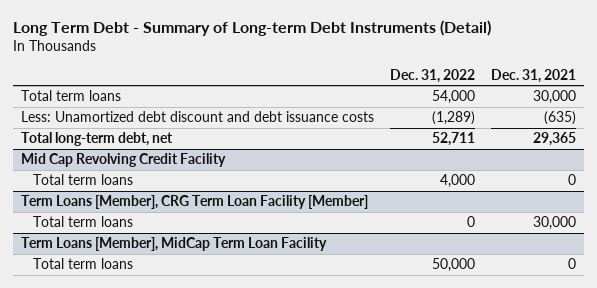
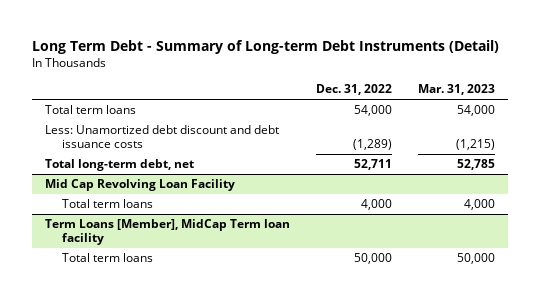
[490,68,576,83] Dec. 31, 2021 -> none
none -> [418,84,496,96] Mar. 31, 2023
[20,153,226,168] Mid Cap Revolving Credit Facility -> [44,179,235,192] Mid Cap Revolving Loan Facility
[20,195,368,210] Term Loans [Member], CRG Term Loan Facility [Member] -> none
[33,216,134,228] Total term loans -> none
[20,237,327,252] Term Loans [Member], MidCap Term Loan Facility -> [44,219,290,246] Term Loans [Member], MidCap Term loan facility

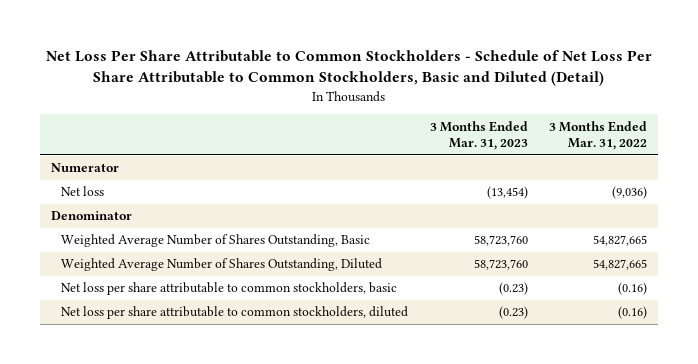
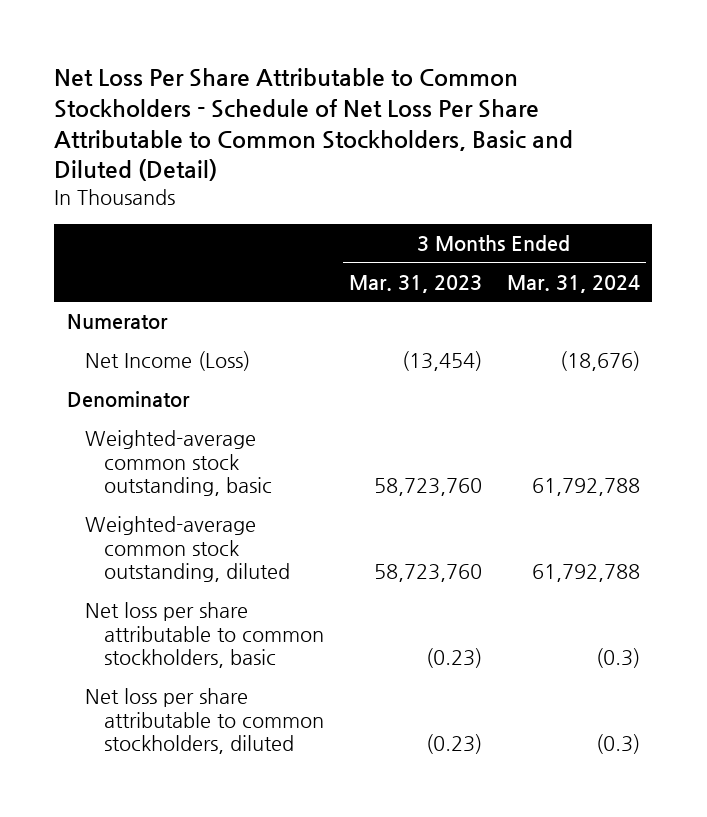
[549,120,648,151] 3 Months Ended Mar. 31, 2022 -> none
none -> [506,274,640,293] Mar. 31, 2024
[60,186,104,197] Net loss -> [85,351,251,372] Net Income (Loss)
[60,234,370,248] Weighted Average Number of Shares Outstanding, Basic -> [85,430,273,497] Weighted-average common stock outstanding, basic
[60,258,382,272] Weighted Average Number of Shares Outstanding, Diluted -> [85,516,291,583] Weighted-average common stock outstanding, diluted

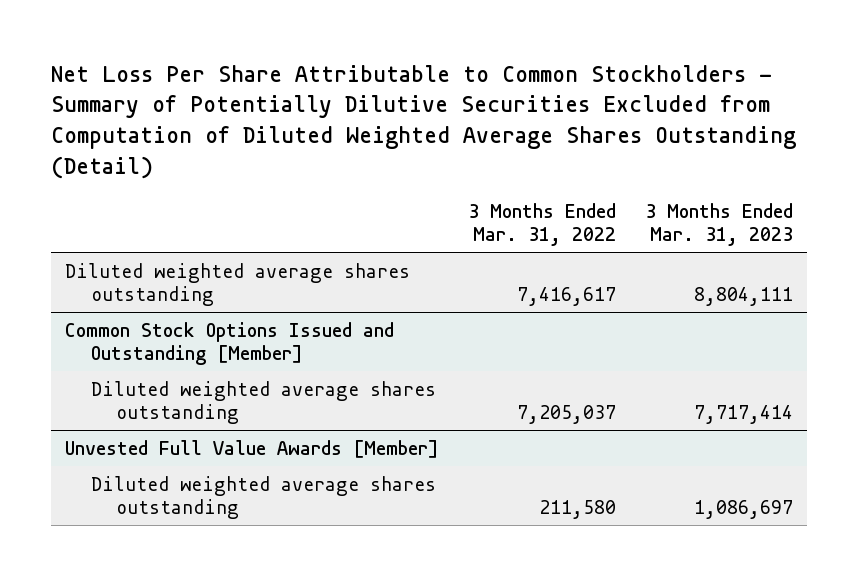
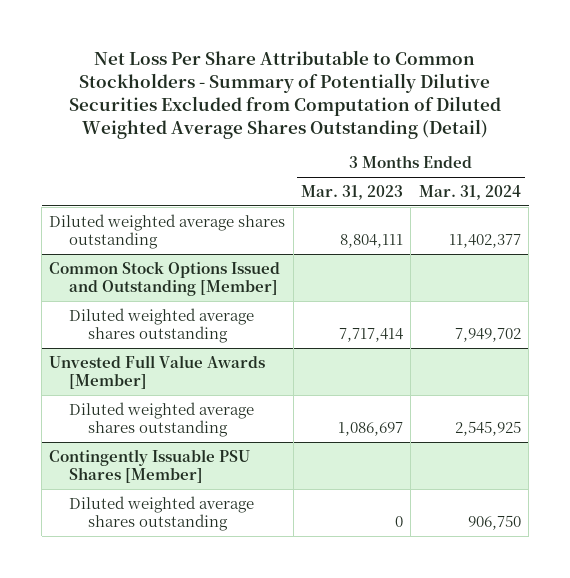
[468,202,617,247] 3 Months Ended Mar. 31, 2022 -> none
none -> [418,184,521,200] Mar. 31, 2024
none -> [49,448,251,483] Contingently Issuable PSU Shares [Member]
none -> [68,495,254,531] Diluted weighted average shares outstanding

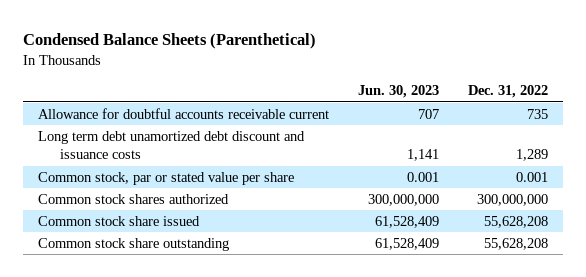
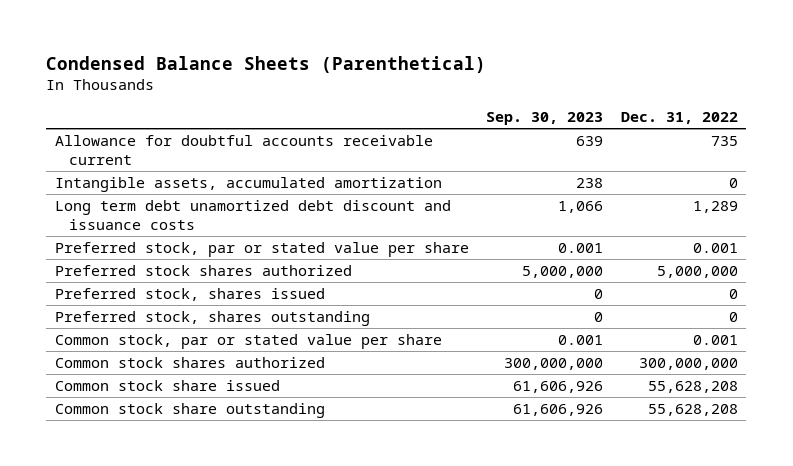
[357,85,439,99] Jun. 30, 2023 -> none
none -> [486,112,604,126] Sep. 30, 2023
none -> [54,176,442,192] Intangible assets, accumulated amortization
none -> [54,241,469,257] Preferred stock, par or stated value per share
none -> [54,264,352,276] Preferred stock shares authorized
none -> [54,287,325,301] Preferred stock, shares issued
none -> [54,310,370,326] Preferred stock, shares outstanding

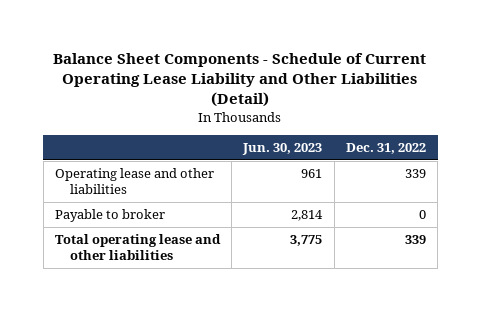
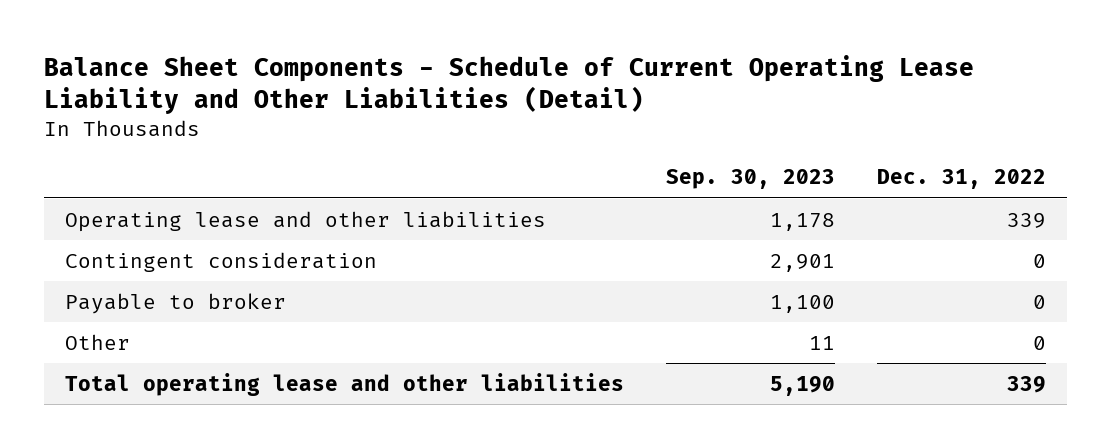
[242,143,323,156] Jun. 30, 2023 -> none
none -> [666,169,836,190] Sep. 30, 2023
none -> [64,251,377,272] Contingent consideration
none -> [64,333,130,350] Other

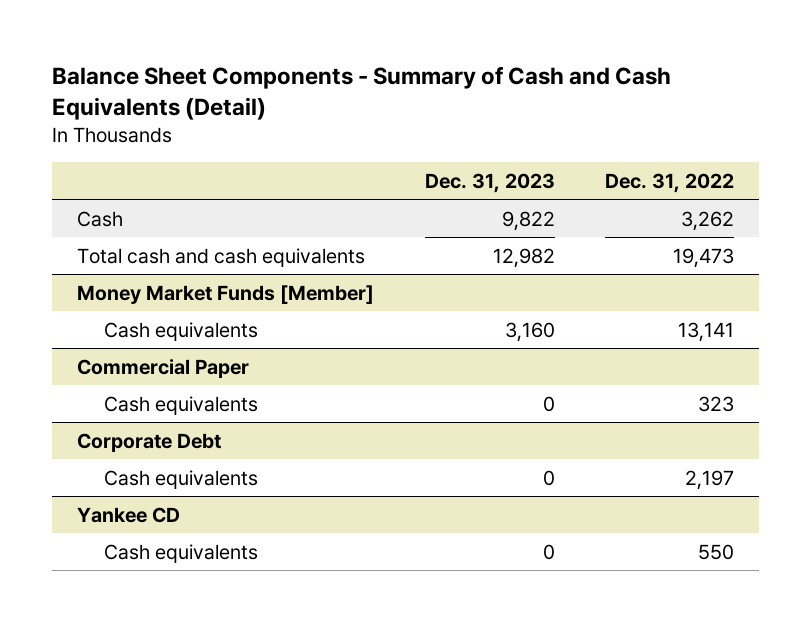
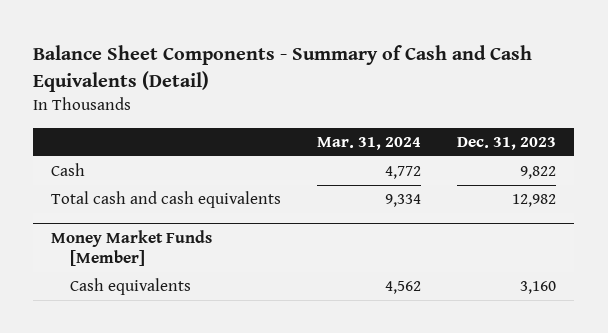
[604,172,734,193] Dec. 31, 2022 -> none
none -> [317,136,422,150] Mar. 31, 2024
[77,358,250,378] Commercial Paper -> none
[104,395,259,415] Cash equivalents -> none
[77,432,222,452] Corporate Debt -> none
[104,469,259,489] Cash equivalents -> none
[77,506,181,523] Yankee CD -> none
[104,543,259,563] Cash equivalents -> none

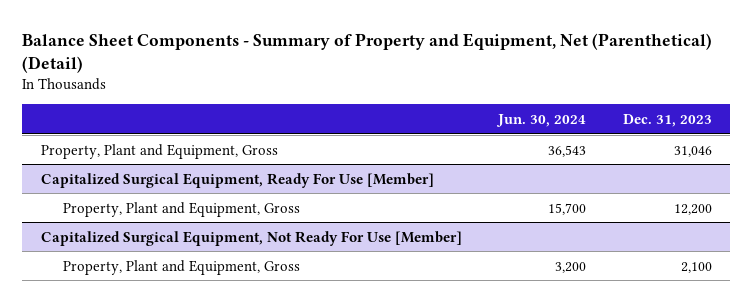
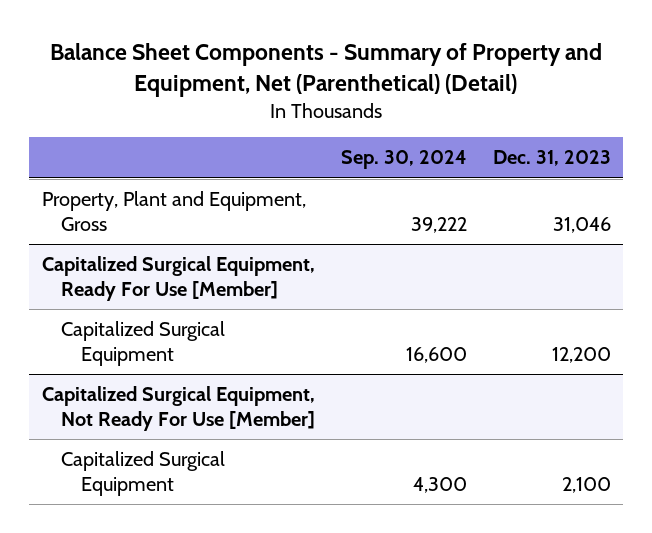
[496,113,587,127] Jun. 30, 2024 -> none
none -> [341,150,468,170] Sep. 30, 2024
[63,201,301,217] Property, Plant and Equipment, Gross -> [61,321,226,367] Capitalized Surgical Equipment
[63,259,301,275] Property, Plant and Equipment, Gross -> none
none -> [61,451,226,497] Capitalized Surgical Equipment

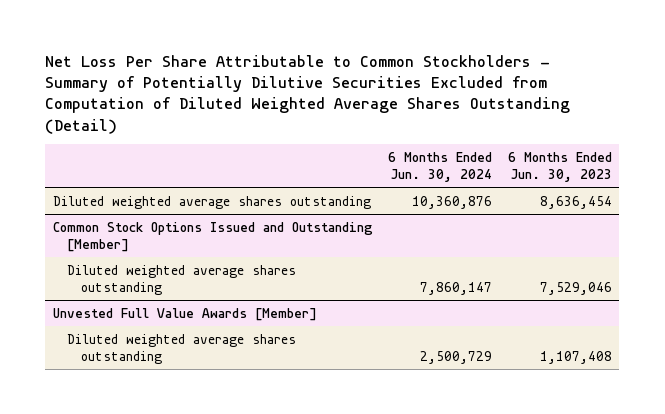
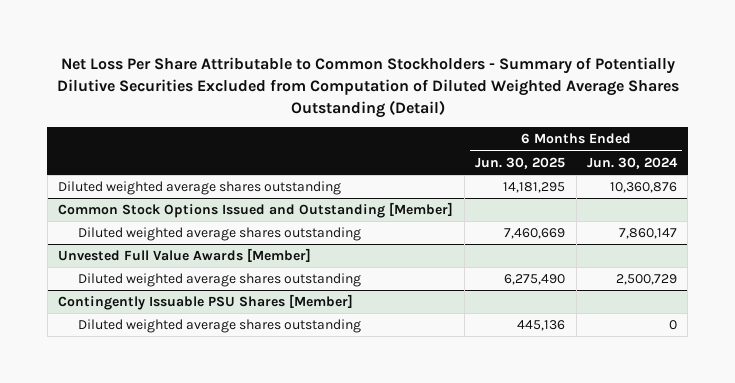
[507,151,612,183] 6 Months Ended Jun. 30, 2023 -> none
none -> [475,156,566,169] Jun. 30, 2025
none -> [58,294,354,311] Contingently Issuable PSU Shares [Member]
none -> [77,319,361,334] Diluted weighted average shares outstanding

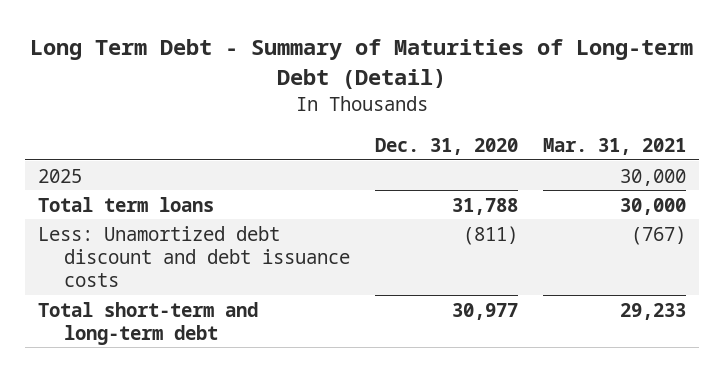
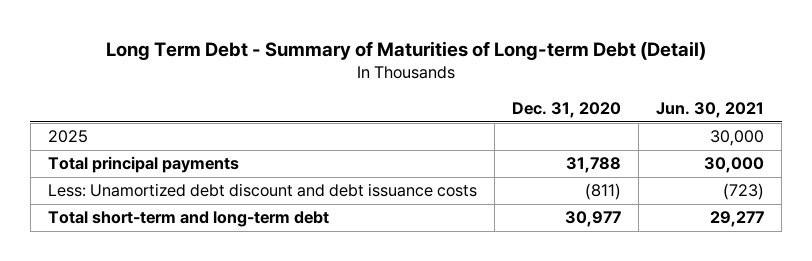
[543,137,687,155] Mar. 31, 2021 -> none
none -> [656,102,765,119] Jun. 30, 2021
[37,196,214,212] Total term loans -> [47,156,239,174] Total principal payments

